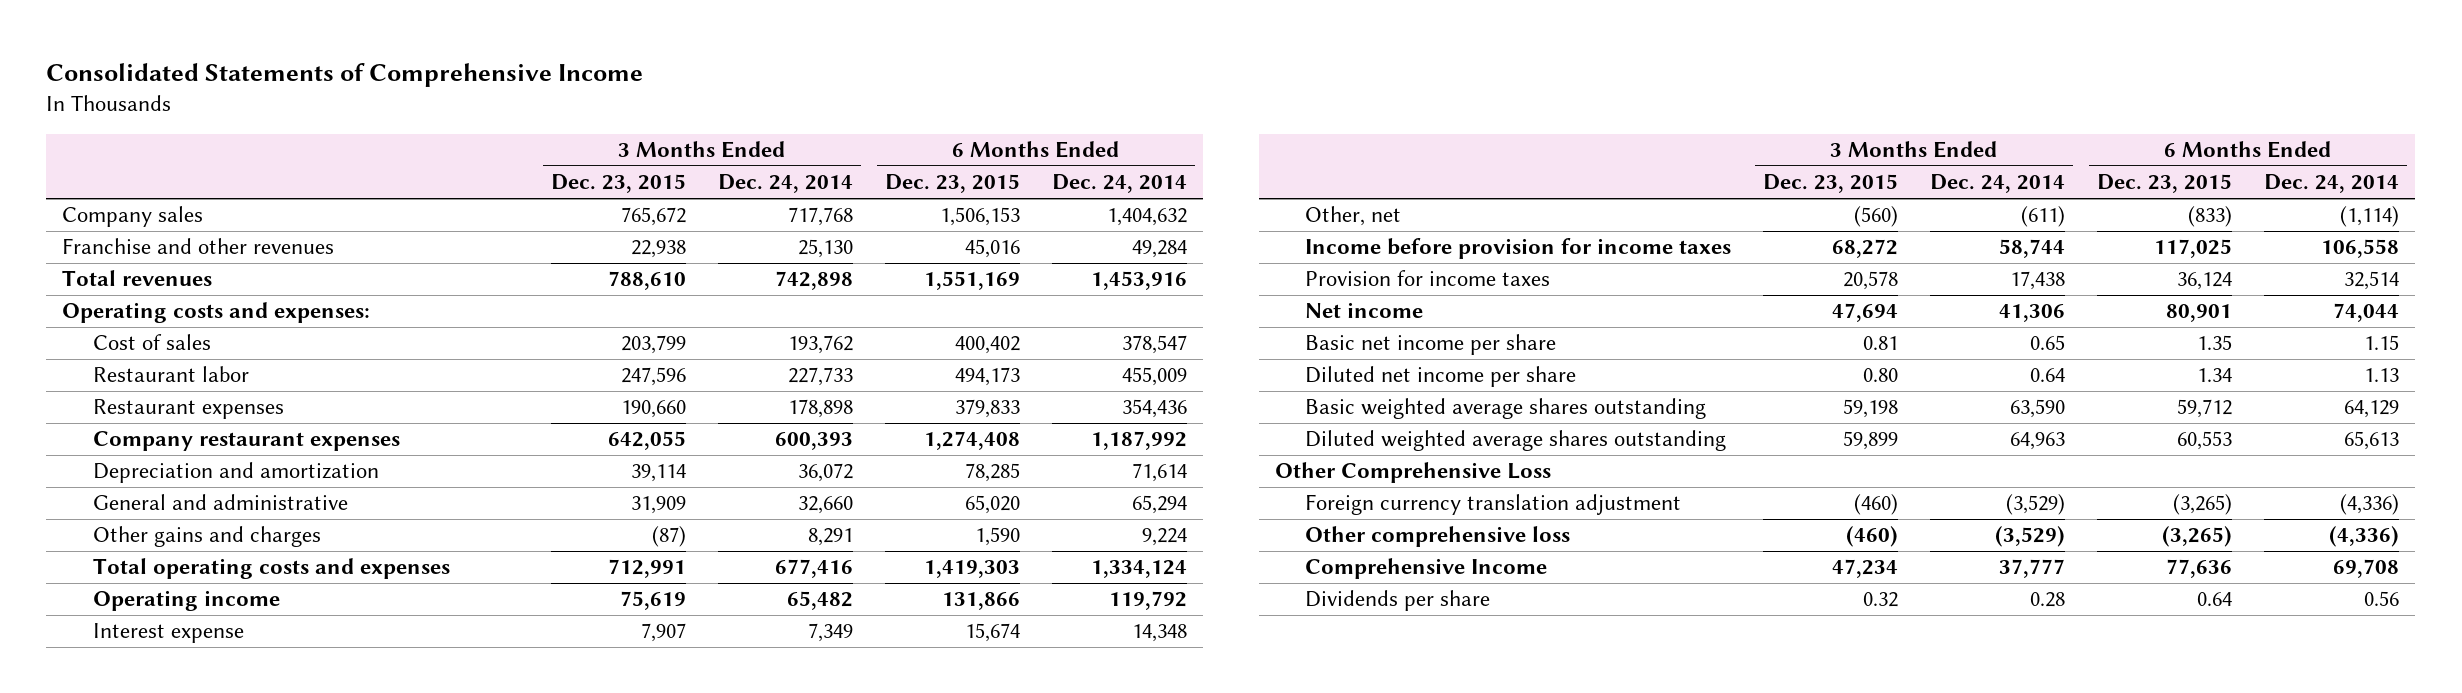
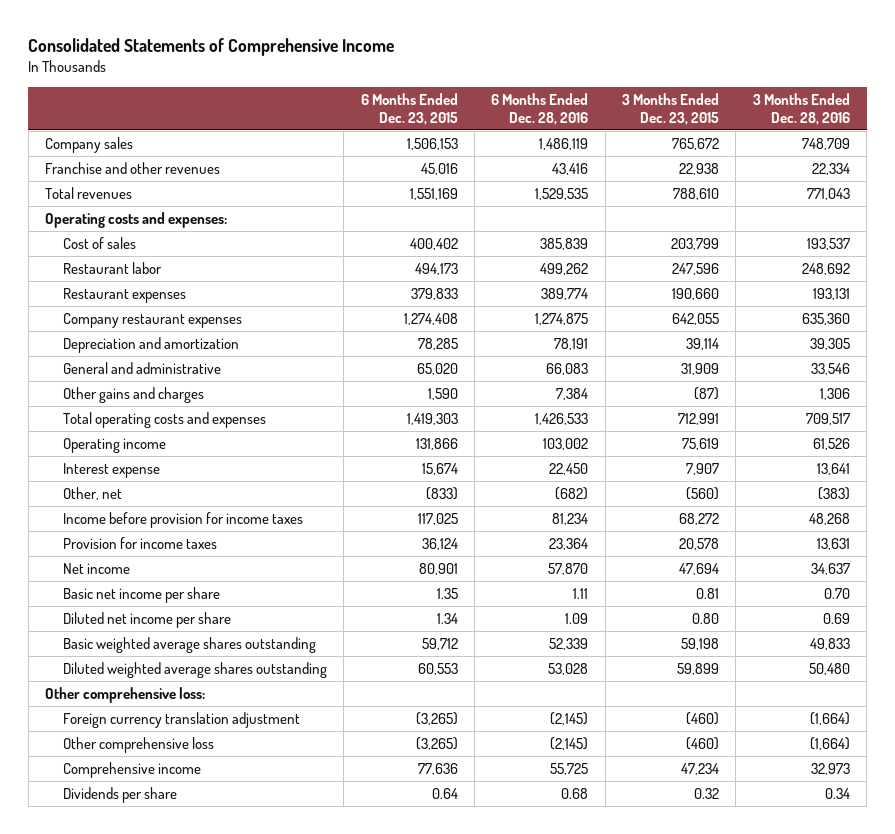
[718,174,854,194] Dec. 24, 2014 -> none
[1051,174,1187,194] Dec. 24, 2014 -> none
none -> [491,92,589,126] 6 Months Ended Dec. 28, 2016
none -> [752,92,850,126] 3 Months Ended Dec. 28, 2016
[1274,462,1551,484] Other Comprehensive Loss -> [45,686,206,703] Other comprehensive loss:
[1305,558,1548,580] Comprehensive Income -> [63,761,202,778] Comprehensive income

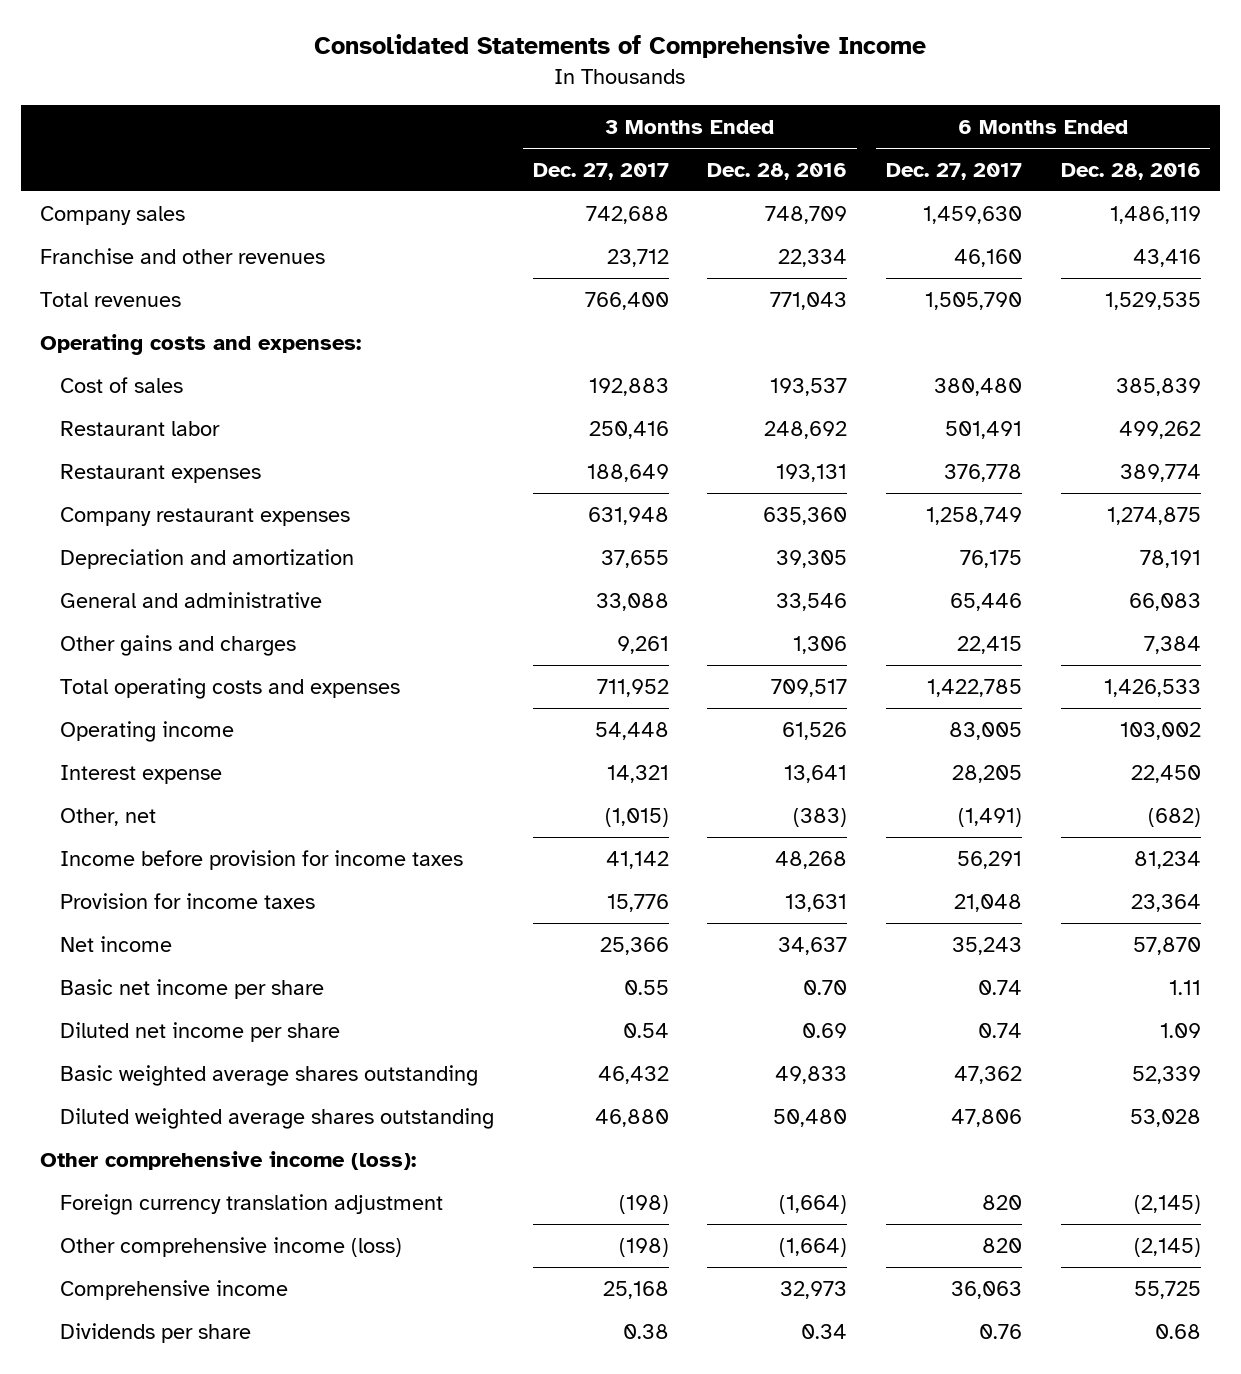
[360,92,458,126] 6 Months Ended Dec. 23, 2015 -> none
[622,92,720,126] 3 Months Ended Dec. 23, 2015 -> none
none -> [532,162,669,180] Dec. 27, 2017
none -> [886,162,1023,180] Dec. 27, 2017
[45,686,206,703] Other comprehensive loss: -> [40,1150,417,1170] Other comprehensive income (loss):
[63,736,215,753] Other comprehensive loss -> [60,1236,403,1257] Other comprehensive income (loss)

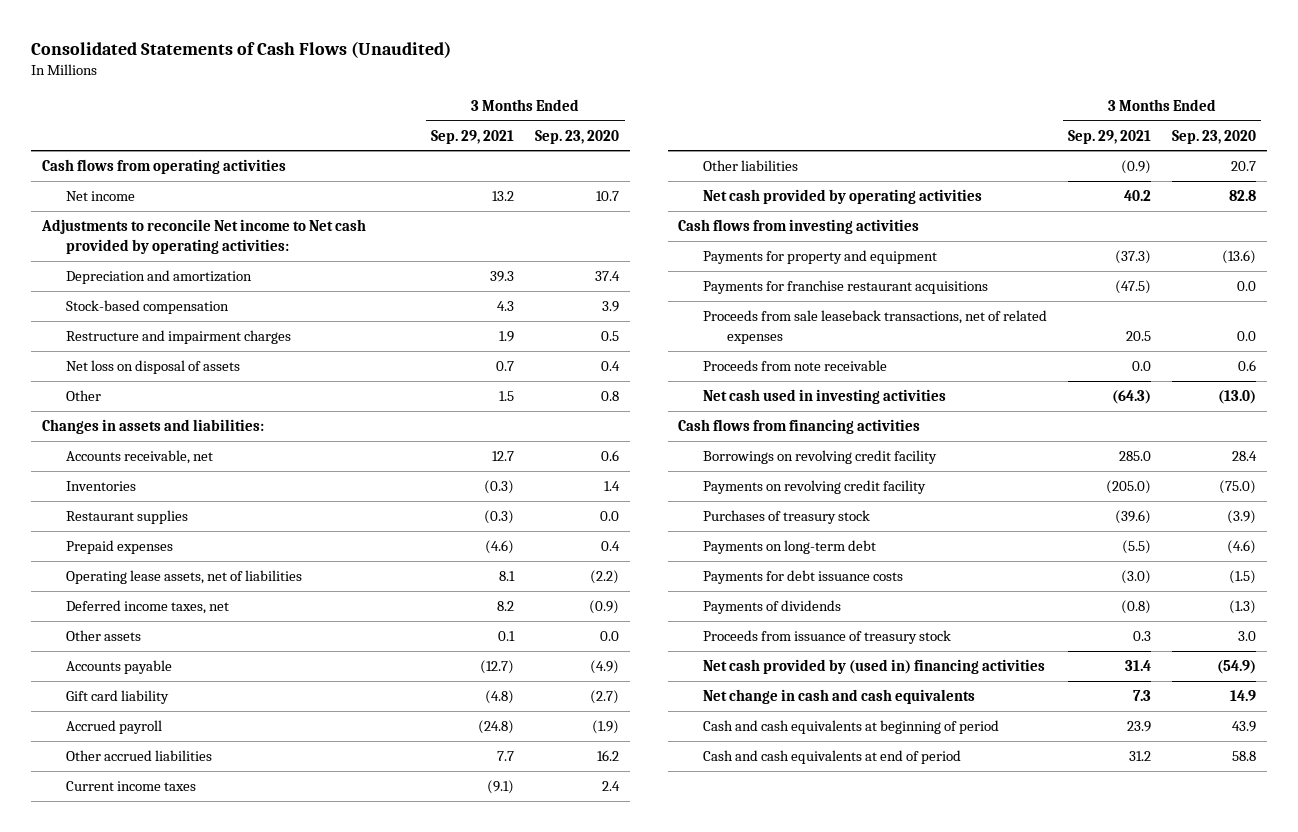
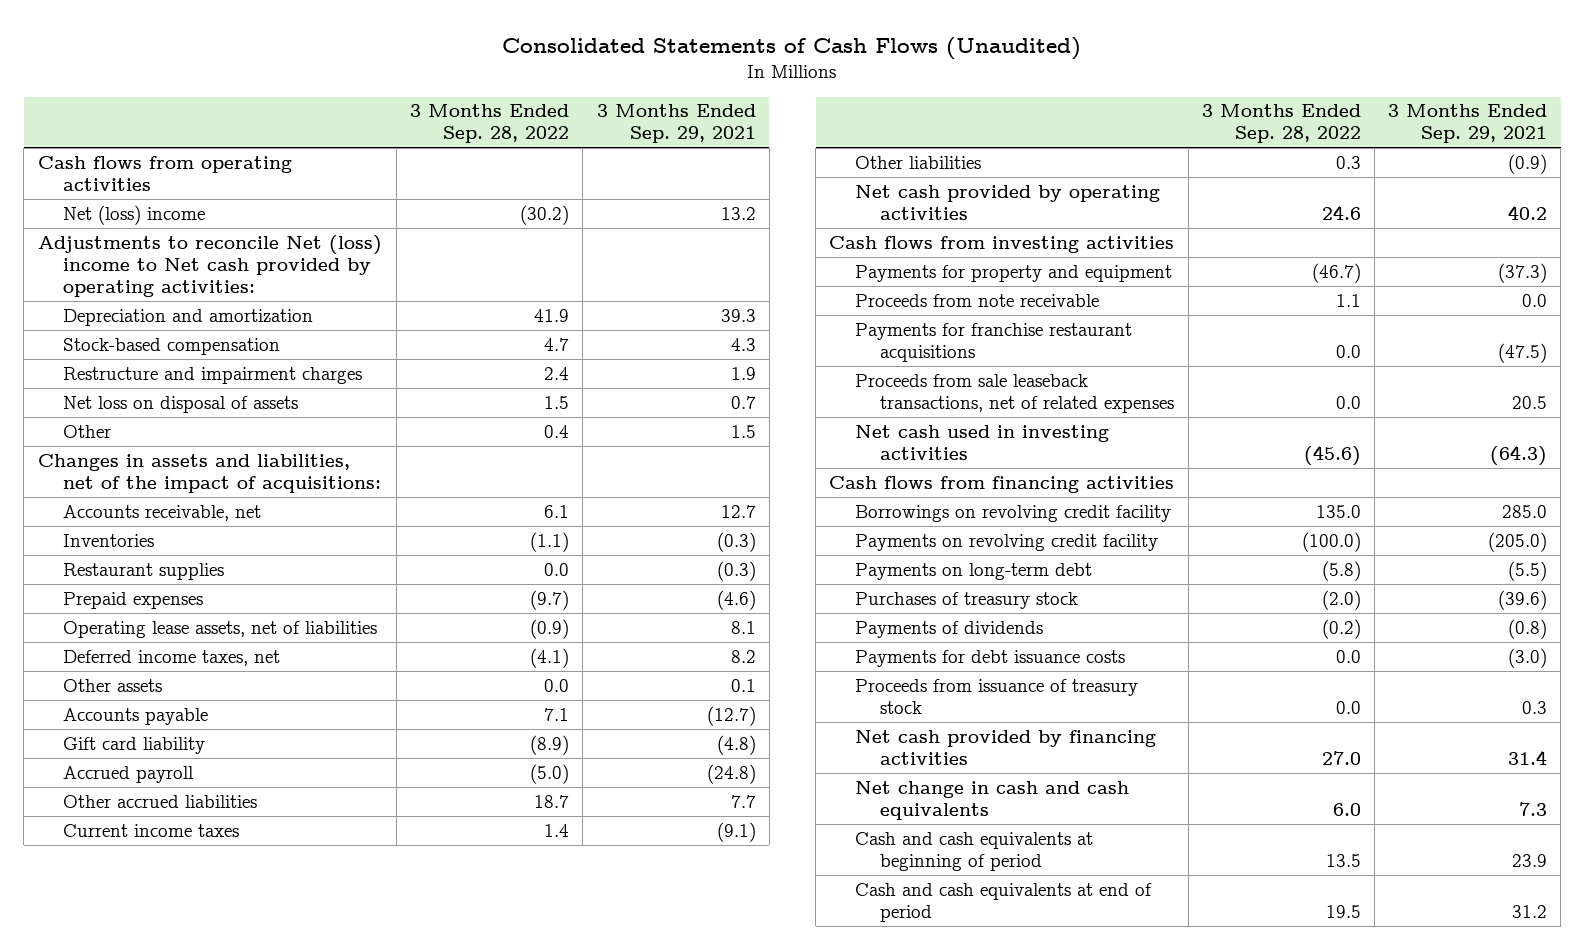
[535,129,620,144] Sep. 23, 2020 -> none
none -> [410,104,570,144] 3 Months Ended Sep. 28, 2022
[65,191,135,202] Net income -> [63,204,206,225] Net (loss) income
[40,219,366,254] Adjustments to reconcile Net income to Net cash provided by operating activities: -> [37,234,382,297] Adjustments to reconcile Net (loss) income to Net cash provided by operating activities:
[41,419,264,435] Changes in assets and liabilities: -> [37,453,382,493] Changes in assets and liabilities, net of the impact of acquisitions:
[702,360,887,372] Proceeds from note receivable -> [854,293,1099,307] Proceeds from note receivable
[702,510,870,525] Purchases of treasury stock -> [854,591,1078,609] Purchases of treasury stock
[702,570,903,585] Payments for debt issuance costs -> [854,649,1125,667] Payments for debt issuance costs
[702,659,1045,675] Net cash provided by (used in) financing activities -> [854,729,1156,765] Net cash provided by financing activities

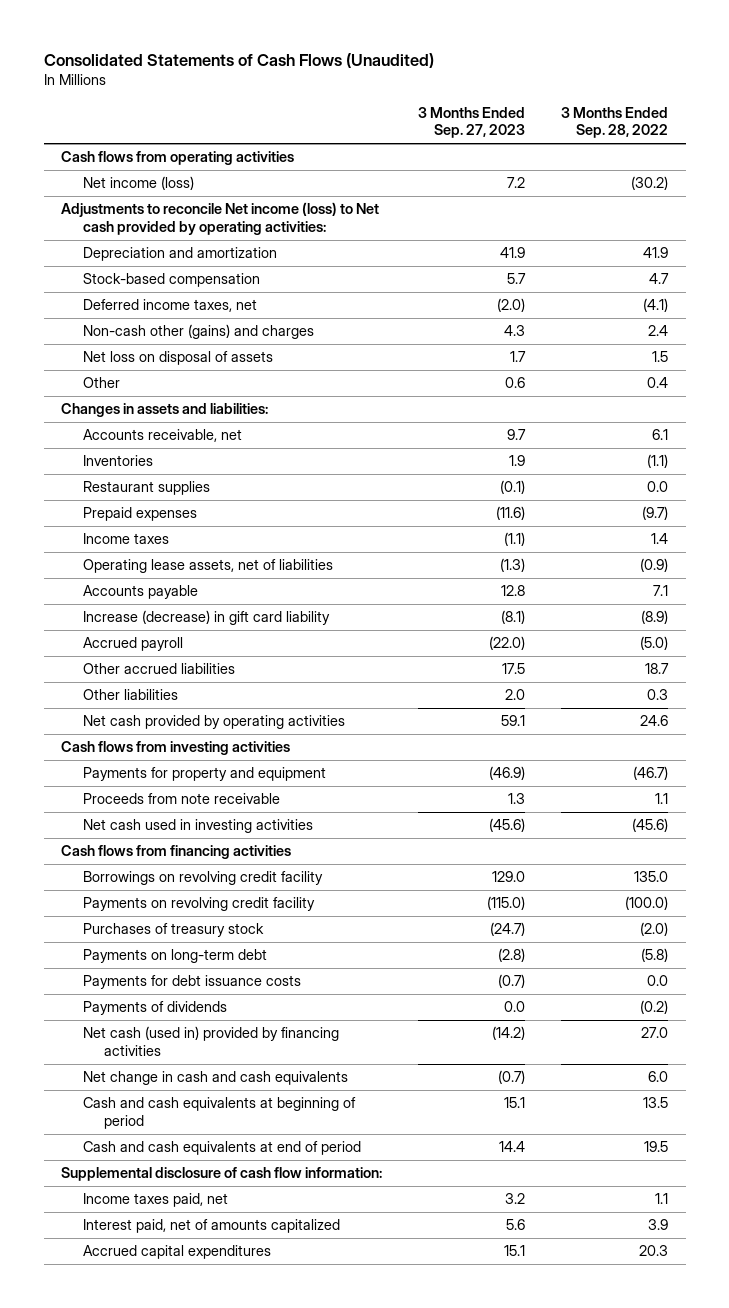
[596,104,756,144] 3 Months Ended Sep. 29, 2021 -> none
none -> [418,106,526,139] 3 Months Ended Sep. 27, 2023
[63,204,206,225] Net (loss) income -> [82,176,194,191] Net income (loss)
[37,234,382,297] Adjustments to reconcile Net (loss) income to Net cash provided by operating activities: -> [61,202,380,235] Adjustments to reconcile Net income (loss) to Net cash provided by operating activities:
[63,649,281,666] Deferred income taxes, net -> [82,299,257,313] Deferred income taxes, net
[63,366,363,384] Restructure and impairment charges -> [82,324,314,340] Non-cash other (gains) and charges
[37,453,382,493] Changes in assets and liabilities, net of the impact of acquisitions: -> [61,403,269,418] Changes in assets and liabilities:
none -> [82,533,169,545] Income taxes
[63,678,163,692] Other assets -> none
[63,736,206,754] Gift card liability -> [82,610,330,626] Increase (decrease) in gift card liability
[63,823,240,837] Current income taxes -> none
[854,322,1132,362] Payments for franchise restaurant acquisitions -> none
[854,373,1175,413] Proceeds from sale leaseback transactions, net of related expenses -> none
[854,562,1092,580] Payments on long-term debt -> [82,949,267,964] Payments on long-term debt
[854,678,1138,714] Proceeds from issuance of treasury stock -> none
[854,620,1043,638] Payments of dividends -> [82,1001,227,1016] Payments of dividends
[854,729,1156,765] Net cash provided by financing activities -> [82,1026,339,1056] Net cash (used in) provided by financing activities
none -> [61,1167,383,1182] Supplemental disclosure of cash flow information:
none -> [82,1193,228,1208] Income taxes paid, net
none -> [82,1219,340,1234] Interest paid, net of amounts capitalized
none -> [82,1245,271,1260] Accrued capital expenditures

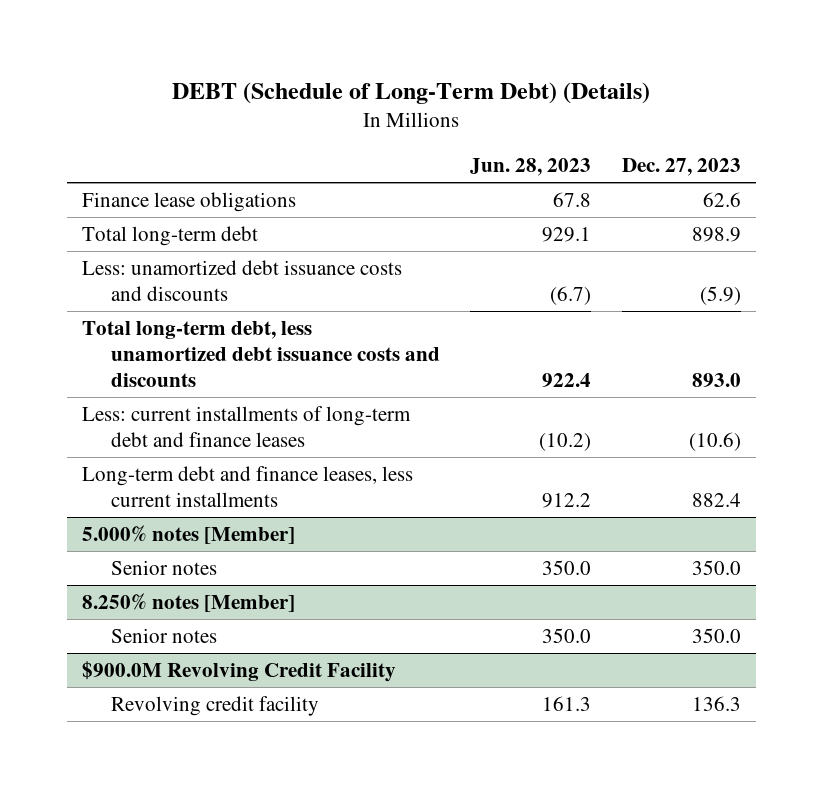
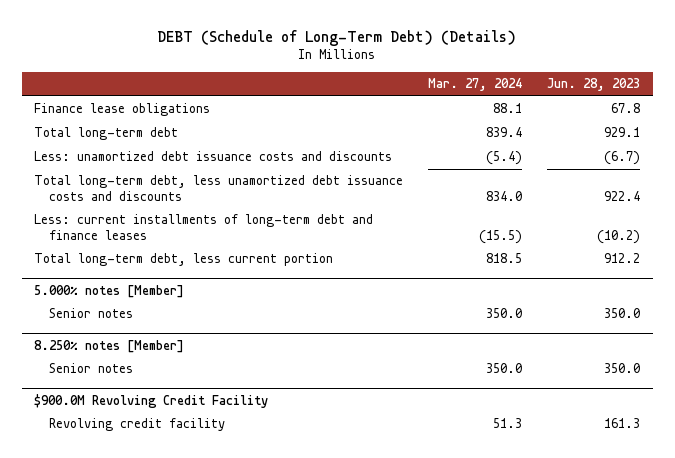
[621,158,741,177] Dec. 27, 2023 -> none
none -> [428,78,523,92] Mar. 27, 2024
[81,465,413,507] Long-term debt and finance leases, less current installments -> [34,253,334,267] Total long-term debt, less current portion

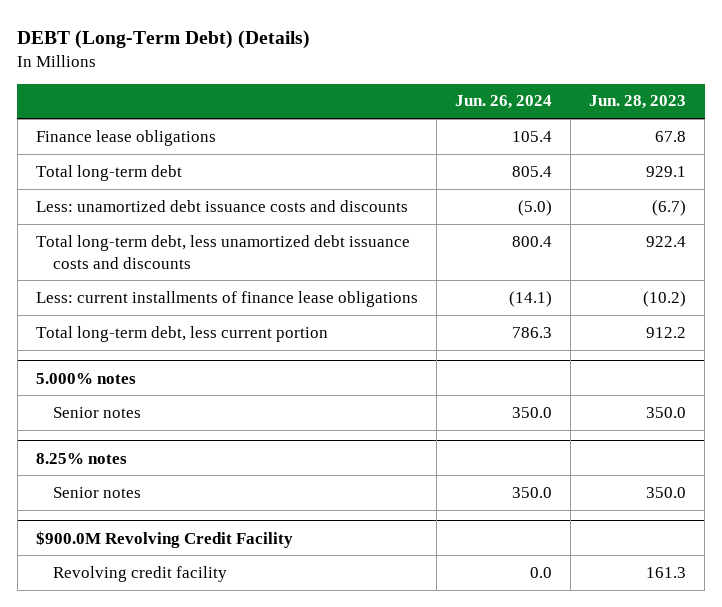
[157,29,517,46] DEBT (Schedule of Long-Term Debt) (Details) -> [17,29,311,49] DEBT (Long-Term Debt) (Details)
[428,78,523,92] Mar. 27, 2024 -> none
none -> [455,95,553,110] Jun. 26, 2024
[34,214,374,240] Less: current installments of long-term debt and finance leases -> [35,290,418,307] Less: current installments of finance lease obligations
[34,284,185,298] 5.000% notes [Member] -> [35,372,136,384] 5.000% notes
[34,339,185,353] 8.250% notes [Member] -> none
none -> [35,452,127,464] 8.25% notes

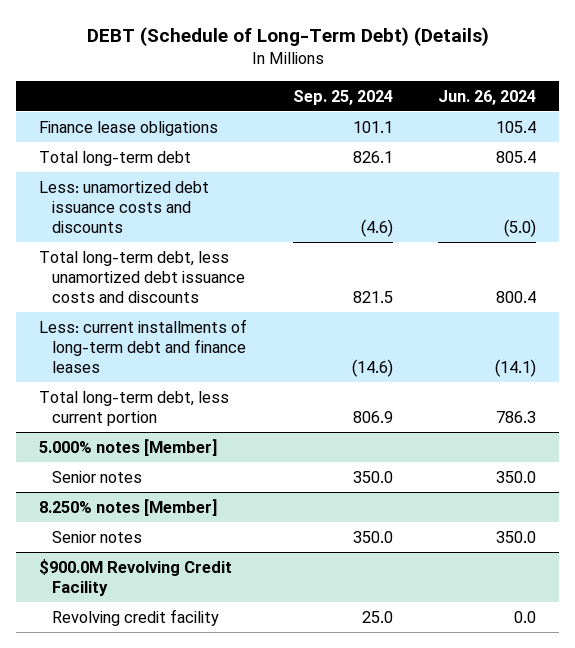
[17,29,311,49] DEBT (Long-Term Debt) (Details) -> [86,26,489,46] DEBT (Schedule of Long-Term Debt) (Details)
[589,95,687,110] Jun. 28, 2023 -> none
none -> [292,89,393,105] Sep. 25, 2024
[35,290,418,307] Less: current installments of finance lease obligations -> [38,318,247,374] Less: current installments of long-term debt and finance leases
[35,372,136,384] 5.000% notes -> [38,438,218,456] 5.000% notes [Member]
[35,452,127,464] 8.25% notes -> none
none -> [38,498,218,516] 8.250% notes [Member]

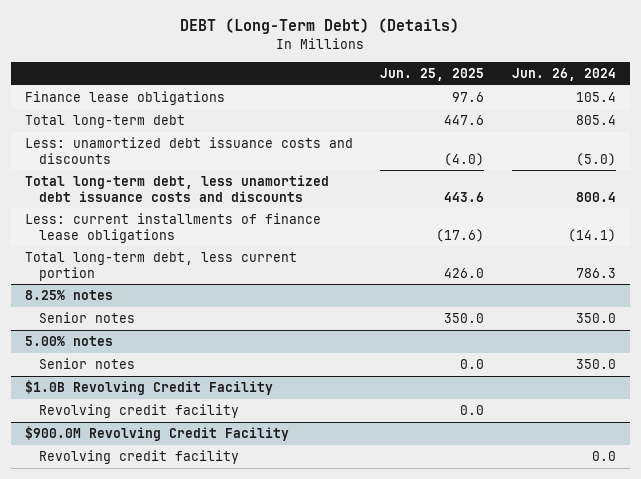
[86,26,489,46] DEBT (Schedule of Long-Term Debt) (Details) -> [180,18,460,35] DEBT (Long-Term Debt) (Details)
[292,89,393,105] Sep. 25, 2024 -> none
none -> [380,67,485,81] Jun. 25, 2025
[38,318,247,374] Less: current installments of long-term debt and finance leases -> [24,213,321,243] Less: current installments of finance lease obligations
[38,438,218,456] 5.000% notes [Member] -> none
none -> [24,290,113,301] 8.25% notes
[38,498,218,516] 8.250% notes [Member] -> none
none -> [24,336,113,347] 5.00% notes
none -> [24,380,273,396] $1.0B Revolving Credit Facility
none -> [39,404,240,419] Revolving credit facility

